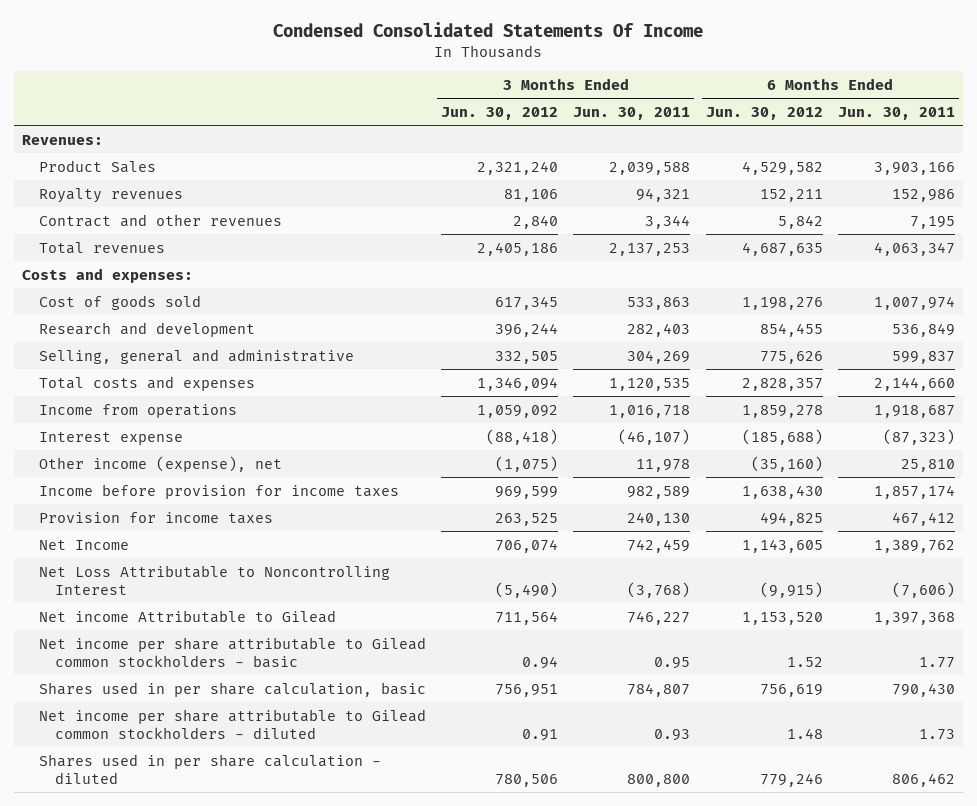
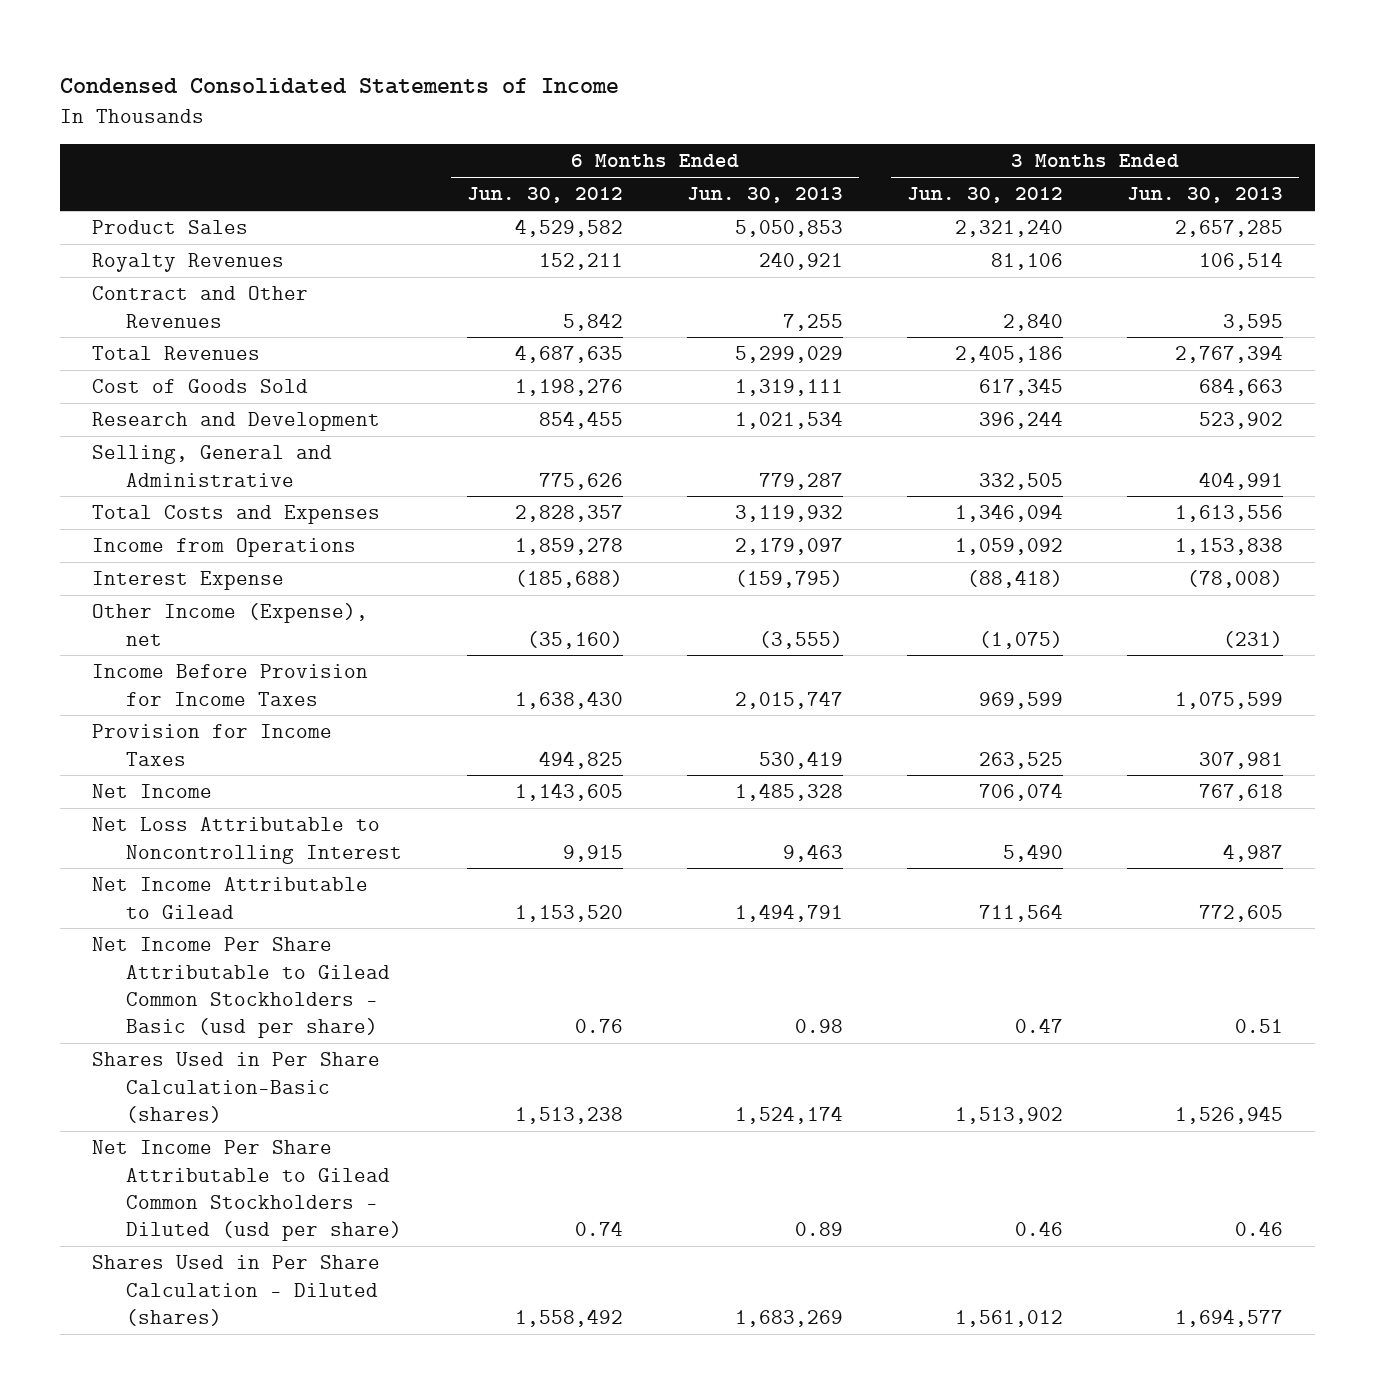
[273,21,704,37] Condensed Consolidated Statements Of Income -> [60,78,620,95] Condensed Consolidated Statements of Income
[573,106,691,120] Jun. 30, 2011 -> none
[838,106,956,120] Jun. 30, 2011 -> none
none -> [686,187,843,204] Jun. 30, 2013
none -> [1127,187,1284,204] Jun. 30, 2013
[21,134,103,145] Revenues: -> none
[21,267,193,283] Costs and expenses: -> none
[38,187,183,203] Royalty revenues -> [92,253,285,273] Royalty Revenues
[38,213,282,227] Contract and other revenues -> [92,286,309,328] Contract and Other Revenues
[38,241,165,254] Total revenues -> [92,346,261,361] Total Revenues
[38,294,201,310] Cost of goods sold -> [92,379,309,394] Cost of Goods Sold
[38,321,255,337] Research and development -> [92,412,381,432] Research and Development
[38,348,354,364] Selling, general and administrative -> [92,445,333,487] Selling, General and Administrative
[38,375,255,391] Total costs and expenses -> [92,505,381,525] Total Costs and Expenses
[38,403,237,418] Income from operations -> [92,538,357,558] Income from Operations
[38,431,183,445] Interest expense -> [92,571,285,591] Interest Expense
[38,455,282,472] Other income (expense), net -> [92,603,369,646] Other Income (Expense), net
[38,483,399,499] Income before provision for income taxes -> [92,664,369,706] Income Before Provision for Income Taxes
[38,511,273,524] Provision for income taxes -> [92,724,333,766] Provision for Income Taxes
[494,581,558,598] (5,490) -> [1003,843,1064,862] 5,490
[759,581,823,598] (9,915) -> [562,844,623,862] 9,915
[38,609,336,623] Net income Attributable to Gilead -> [92,877,369,919] Net Income Attributable to Gilead
[38,636,426,668] Net income per share attributable to Gilead common stockholders - basic -> [92,937,391,1039] Net Income Per Share Attributable to Gilead Common Stockholders - Basic (usd per share)
[521,655,558,669] 0.94 -> [1015,1018,1064,1034] 0.47
[786,656,823,667] 1.52 -> [574,1019,623,1034] 0.76
[38,681,426,697] Shares used in per share calculation, basic -> [92,1052,381,1123] Shares Used in Per Share Calculation-Basic (shares)
[494,683,558,697] 756,951 -> [955,1106,1064,1124] 1,513,902
[759,683,823,697] 756,619 -> [514,1106,623,1124] 1,513,238
[38,708,426,739] Net income per share attributable to Gilead common stockholders - diluted -> [92,1140,403,1242] Net Income Per Share Attributable to Gilead Common Stockholders - Diluted (usd per share)
[521,728,558,741] 0.91 -> [1015,1221,1064,1237] 0.46
[786,727,823,739] 1.48 -> [574,1221,623,1237] 0.74
[38,753,381,784] Shares used in per share calculation - diluted -> [92,1255,381,1326] Shares Used in Per Share Calculation - Diluted (shares)
[494,773,558,787] 780,506 -> [955,1309,1064,1327] 1,561,012
[759,772,823,787] 779,246 -> [514,1308,623,1327] 1,558,492

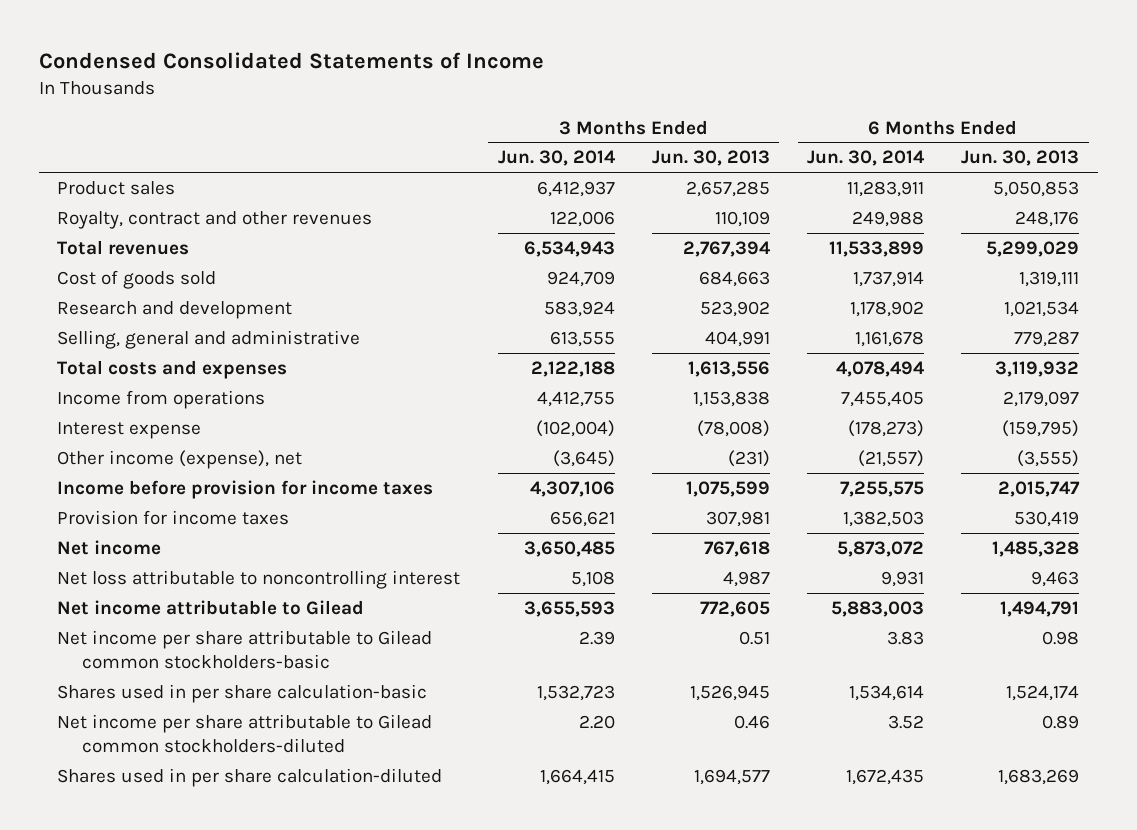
[466,187,623,204] Jun. 30, 2012 -> none
[907,187,1064,204] Jun. 30, 2012 -> none
none -> [497,150,616,167] Jun. 30, 2014
none -> [807,150,926,167] Jun. 30, 2014
[92,253,285,273] Royalty Revenues -> none
[92,220,249,235] Product Sales -> [57,180,176,195] Product sales
[92,286,309,328] Contract and Other Revenues -> [57,210,373,229] Royalty, contract and other revenues
[782,313,843,331] 7,255 -> [1015,210,1080,227] 248,176
[1223,313,1284,331] 3,595 -> [714,210,770,227] 110,109
[92,346,261,361] Total Revenues -> [57,239,190,255] Total revenues
[92,379,309,394] Cost of Goods Sold -> [57,269,217,289] Cost of goods sold
[92,412,381,432] Research and Development -> [57,300,293,319] Research and development
[92,445,333,487] Selling, General and Administrative -> [57,329,361,349] Selling, general and administrative
[92,505,381,525] Total Costs and Expenses -> [57,359,288,379] Total costs and expenses
[92,538,357,558] Income from Operations -> [57,389,266,409] Income from operations
[92,571,285,591] Interest Expense -> [57,421,202,439] Interest expense
[92,603,369,646] Other Income (Expense), net -> [57,449,303,469] Other income (expense), net
[92,664,369,706] Income Before Provision for Income Taxes -> [57,479,434,499] Income before provision for income taxes
[92,724,333,766] Provision for Income Taxes -> [57,509,290,525] Provision for income taxes
[92,784,213,799] Net Income -> [57,539,162,555] Net income
[92,817,403,864] Net Loss Attributable to Noncontrolling Interest -> [57,569,461,589] Net loss attributable to noncontrolling interest
[92,877,369,919] Net Income Attributable to Gilead -> [57,599,365,615] Net income attributable to Gilead
[92,937,391,1039] Net Income Per Share Attributable to Gilead Common Stockholders - Basic (usd per share) -> [57,629,433,670] Net income per share attributable to Gilead common stockholders-basic
[92,1052,381,1123] Shares Used in Per Share Calculation-Basic (shares) -> [57,683,428,703] Shares used in per share calculation-basic
[92,1140,403,1242] Net Income Per Share Attributable to Gilead Common Stockholders - Diluted (usd per share) -> [57,713,433,754] Net income per share attributable to Gilead common stockholders-diluted
[92,1255,381,1326] Shares Used in Per Share Calculation - Diluted (shares) -> [57,767,443,787] Shares used in per share calculation-diluted

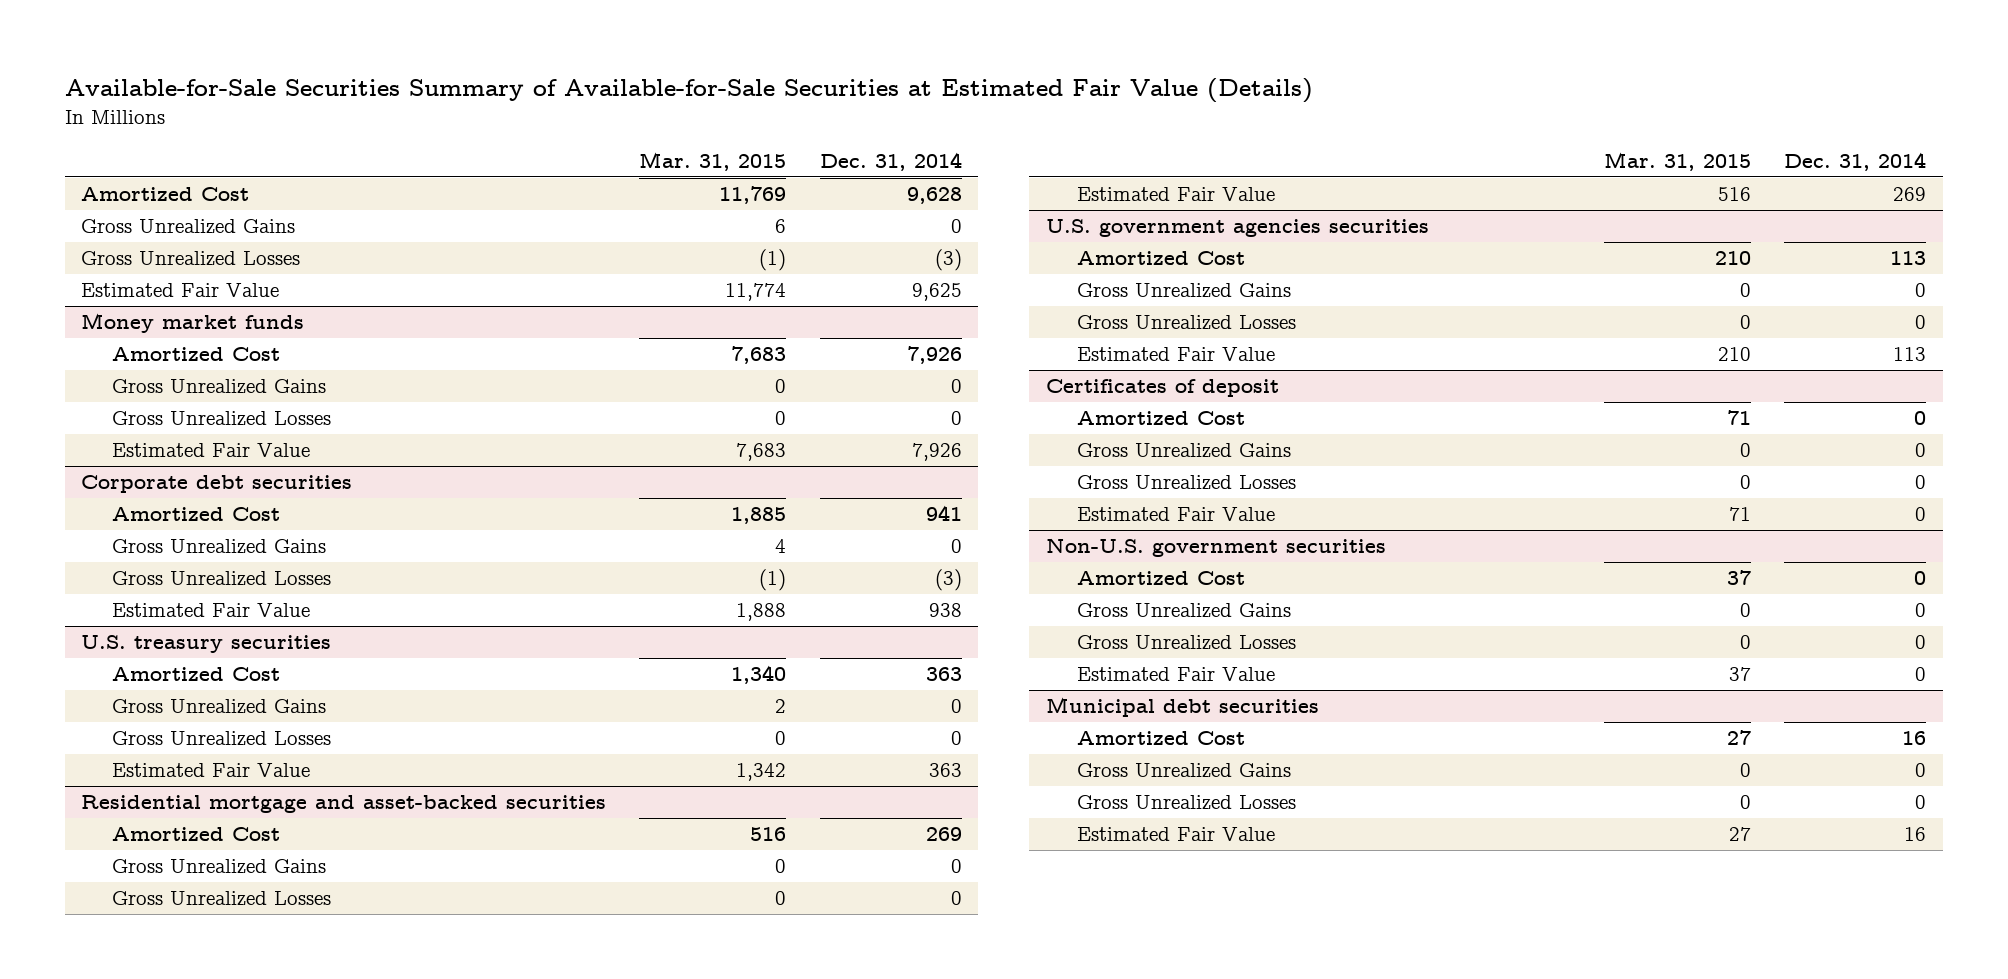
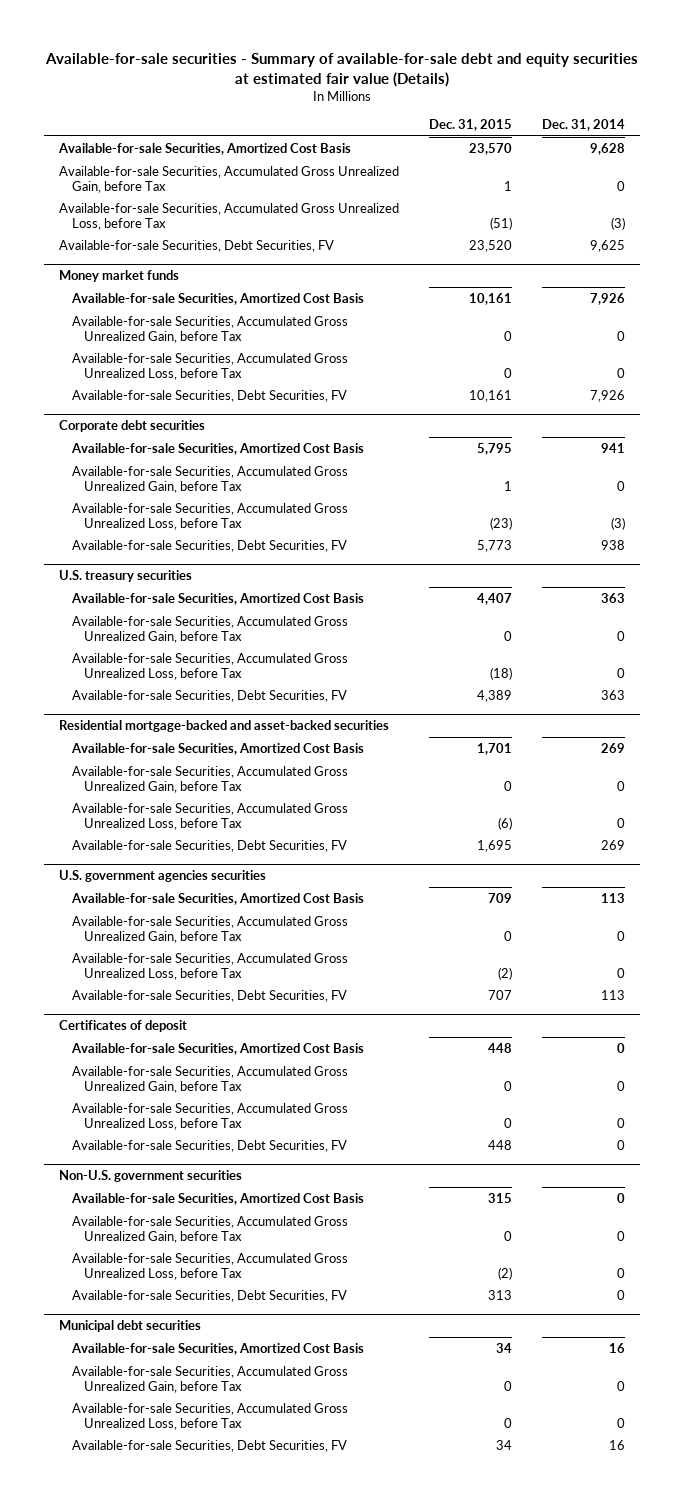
[64,78,1313,104] Available-for-Sale Securities Summary of Available-for-Sale Securities at Estimated Fair Value (Details) -> [45,52,639,87] Available-for-sale securities - Summary of available-for-sale debt and equity securities at estimated fair value (Details)
[639,151,787,171] Mar. 31, 2015 -> none
none -> [429,119,513,132] Dec. 31, 2015
[81,187,250,202] Amortized Cost -> [58,142,352,155] Available-for-sale Securities, Amortized Cost Basis
[81,219,296,235] Gross Unrealized Gains -> [59,165,400,193] Available-for-sale Securities, Accumulated Gross Unrealized Gain, before Tax
[81,251,301,267] Gross Unrealized Losses -> [59,202,400,230] Available-for-sale Securities, Accumulated Gross Unrealized Loss, before Tax
[81,283,280,298] Estimated Fair Value -> [59,239,335,252] Available-for-sale Securities, Debt Securities, FV
[112,347,281,362] Amortized Cost -> [70,292,364,305] Available-for-sale Securities, Amortized Cost Basis
[112,379,327,395] Gross Unrealized Gains -> [71,315,348,343] Available-for-sale Securities, Accumulated Gross Unrealized Gain, before Tax
[112,411,332,427] Gross Unrealized Losses -> [71,352,348,380] Available-for-sale Securities, Accumulated Gross Unrealized Loss, before Tax
[112,443,311,458] Estimated Fair Value -> [71,389,347,402] Available-for-sale Securities, Debt Securities, FV
[112,507,281,522] Amortized Cost -> [70,442,364,455] Available-for-sale Securities, Amortized Cost Basis
[112,539,327,555] Gross Unrealized Gains -> [71,465,348,493] Available-for-sale Securities, Accumulated Gross Unrealized Gain, before Tax
[112,571,332,587] Gross Unrealized Losses -> [71,502,348,530] Available-for-sale Securities, Accumulated Gross Unrealized Loss, before Tax
[112,603,311,618] Estimated Fair Value -> [71,539,347,552] Available-for-sale Securities, Debt Securities, FV
[112,667,281,682] Amortized Cost -> [70,592,364,605] Available-for-sale Securities, Amortized Cost Basis
[112,699,327,715] Gross Unrealized Gains -> [71,615,348,643] Available-for-sale Securities, Accumulated Gross Unrealized Gain, before Tax
[112,731,332,747] Gross Unrealized Losses -> [71,652,348,680] Available-for-sale Securities, Accumulated Gross Unrealized Loss, before Tax
[112,763,311,778] Estimated Fair Value -> [71,689,347,702] Available-for-sale Securities, Debt Securities, FV
[81,795,607,814] Residential mortgage and asset-backed securities -> [59,720,390,733] Residential mortgage-backed and asset-backed securities
[112,827,281,842] Amortized Cost -> [70,742,364,755] Available-for-sale Securities, Amortized Cost Basis
[112,859,327,875] Gross Unrealized Gains -> [71,765,348,793] Available-for-sale Securities, Accumulated Gross Unrealized Gain, before Tax
[112,891,332,907] Gross Unrealized Losses -> [71,802,348,830] Available-for-sale Securities, Accumulated Gross Unrealized Loss, before Tax
[1076,187,1275,202] Estimated Fair Value -> [71,839,347,852] Available-for-sale Securities, Debt Securities, FV
[1076,251,1245,266] Amortized Cost -> [70,892,364,905] Available-for-sale Securities, Amortized Cost Basis
[1076,283,1291,299] Gross Unrealized Gains -> [71,915,348,943] Available-for-sale Securities, Accumulated Gross Unrealized Gain, before Tax
[1076,315,1296,331] Gross Unrealized Losses -> [71,952,348,980] Available-for-sale Securities, Accumulated Gross Unrealized Loss, before Tax
[1076,347,1275,362] Estimated Fair Value -> [71,989,347,1002] Available-for-sale Securities, Debt Securities, FV
[1076,507,1275,522] Estimated Fair Value -> none
[1076,411,1245,426] Amortized Cost -> [70,1042,364,1055] Available-for-sale Securities, Amortized Cost Basis
[1076,443,1291,459] Gross Unrealized Gains -> [71,1065,348,1093] Available-for-sale Securities, Accumulated Gross Unrealized Gain, before Tax
[1076,475,1296,491] Gross Unrealized Losses -> [71,1102,348,1130] Available-for-sale Securities, Accumulated Gross Unrealized Loss, before Tax
none -> [71,1139,347,1152] Available-for-sale Securities, Debt Securities, FV
[1076,667,1275,682] Estimated Fair Value -> none
[1076,571,1245,586] Amortized Cost -> [70,1192,364,1205] Available-for-sale Securities, Amortized Cost Basis
[1076,603,1291,619] Gross Unrealized Gains -> [71,1215,348,1243] Available-for-sale Securities, Accumulated Gross Unrealized Gain, before Tax
[1076,635,1296,651] Gross Unrealized Losses -> [71,1252,348,1280] Available-for-sale Securities, Accumulated Gross Unrealized Loss, before Tax
none -> [71,1289,347,1302] Available-for-sale Securities, Debt Securities, FV
[1076,827,1275,842] Estimated Fair Value -> none
[1076,731,1245,746] Amortized Cost -> [70,1342,364,1355] Available-for-sale Securities, Amortized Cost Basis
[1076,763,1291,779] Gross Unrealized Gains -> [71,1365,348,1393] Available-for-sale Securities, Accumulated Gross Unrealized Gain, before Tax
[1076,795,1296,811] Gross Unrealized Losses -> [71,1402,348,1430] Available-for-sale Securities, Accumulated Gross Unrealized Loss, before Tax
none -> [71,1439,347,1452] Available-for-sale Securities, Debt Securities, FV

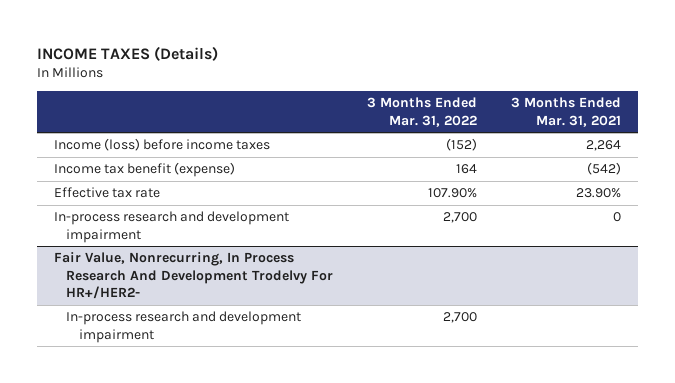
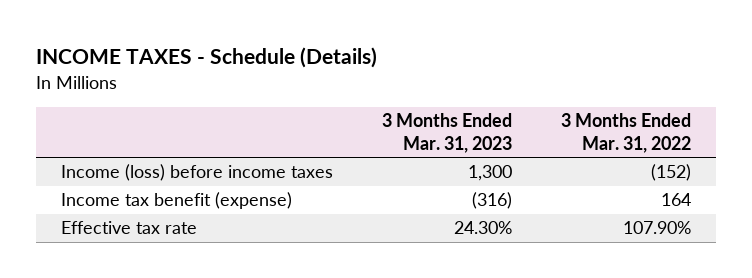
[37,45,219,61] INCOME TAXES (Details) -> [36,47,378,69] INCOME TAXES - Schedule (Details)
[511,97,622,127] 3 Months Ended Mar. 31, 2021 -> none
none -> [382,112,513,153] 3 Months Ended Mar. 31, 2023
[54,211,290,243] In-process research and development impairment -> none
[54,252,334,300] Fair Value, Nonrecurring, In Process Research And Development Trodelvy For HR+/HER2- -> none
[66,311,302,343] In-process research and development impairment -> none

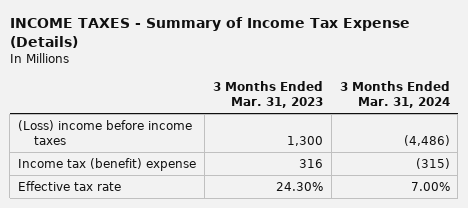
[36,47,378,69] INCOME TAXES - Schedule (Details) -> [9,17,410,48] INCOME TAXES - Summary of Income Tax Expense (Details)
[561,112,692,153] 3 Months Ended Mar. 31, 2022 -> none
none -> [339,80,450,108] 3 Months Ended Mar. 31, 2024
[60,164,333,182] Income (loss) before income taxes -> [18,119,193,146] (Loss) income before income taxes
[60,192,292,210] Income tax benefit (expense) -> [18,157,197,171] Income tax (benefit) expense
[472,192,513,210] (316) -> [298,158,323,168] 316

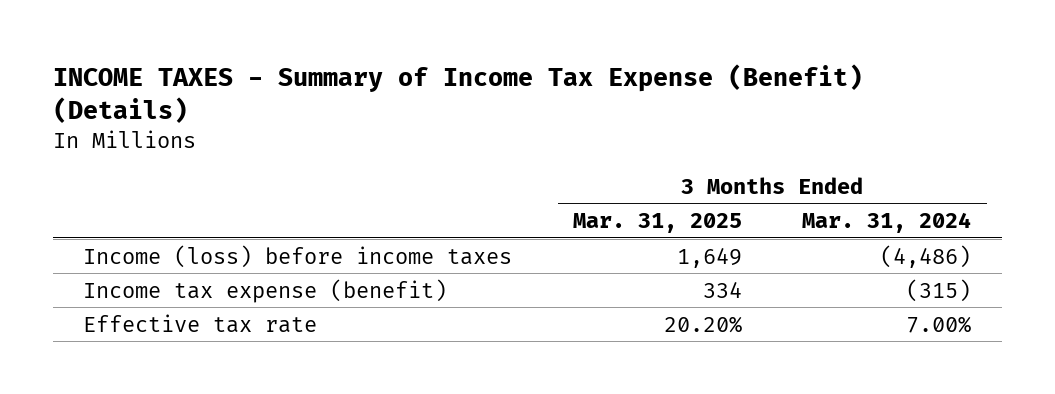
[9,17,410,48] INCOME TAXES - Summary of Income Tax Expense (Details) -> [52,63,863,124] INCOME TAXES - Summary of Income Tax Expense (Benefit) (Details)
[212,80,323,108] 3 Months Ended Mar. 31, 2023 -> none
none -> [572,213,742,234] Mar. 31, 2025
[18,119,193,146] (Loss) income before income taxes -> [83,244,513,268] Income (loss) before income taxes
[18,157,197,171] Income tax (benefit) expense -> [83,278,448,303] Income tax expense (benefit)

